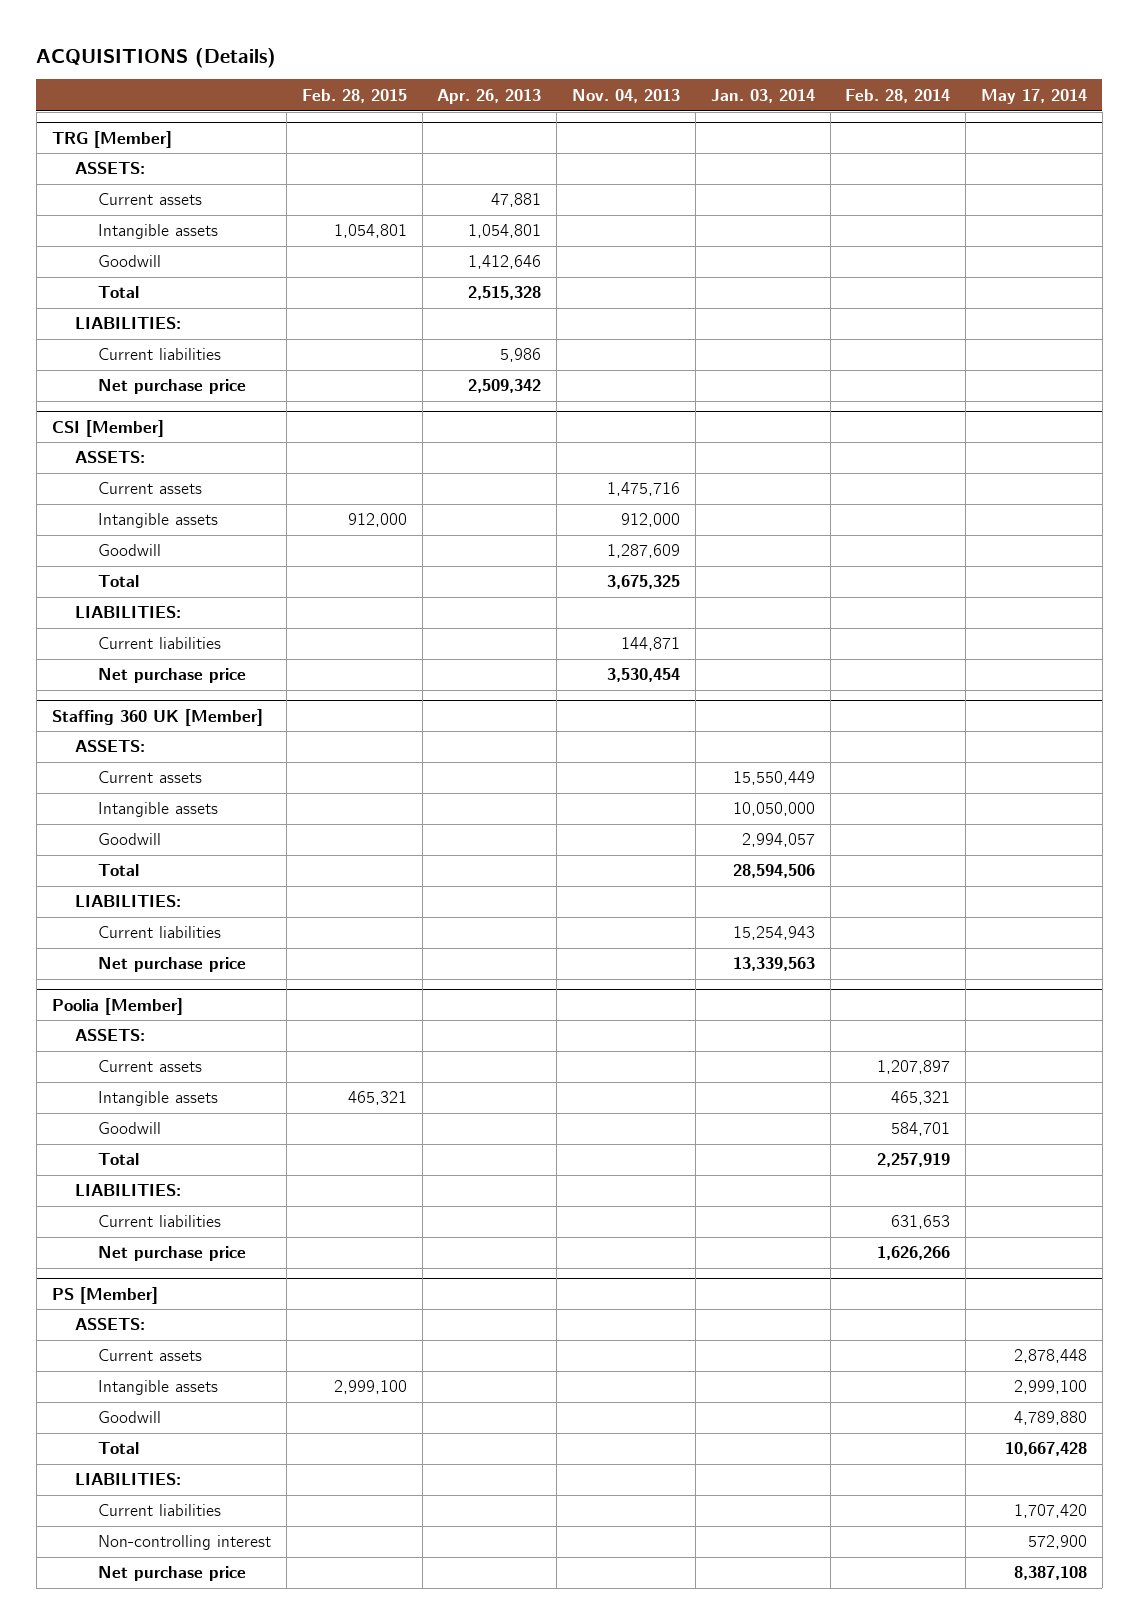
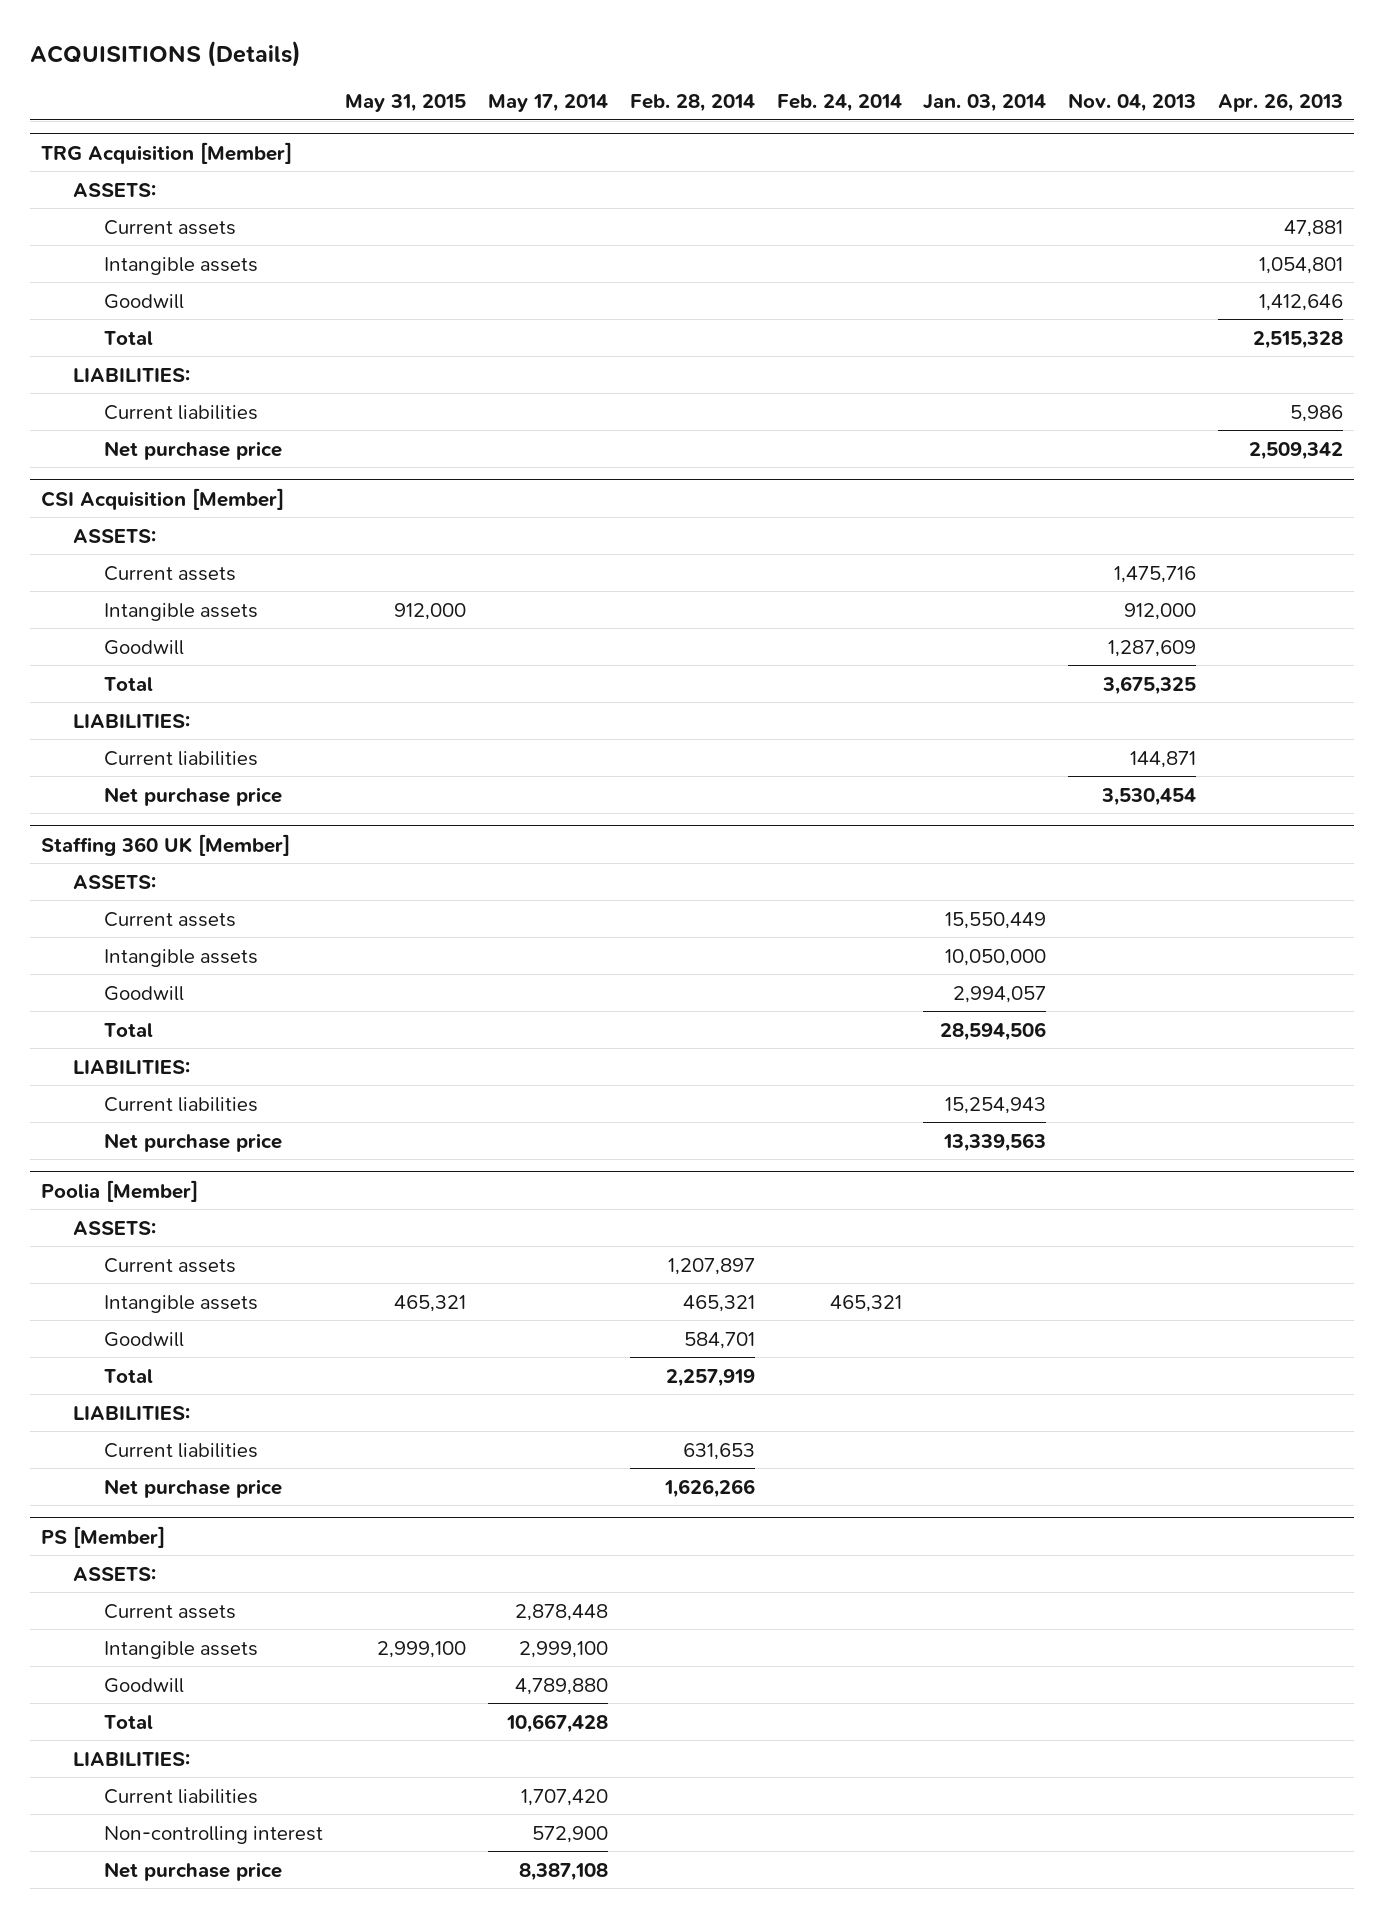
[301,88,407,103] Feb. 28, 2015 -> none
none -> [345,94,467,113] May 31, 2015
none -> [776,94,902,113] Feb. 24, 2014
[51,130,172,148] TRG [Member] -> [41,141,293,164] TRG Acquisition [Member]
[51,419,164,437] CSI [Member] -> [41,487,285,510] CSI Acquisition [Member]

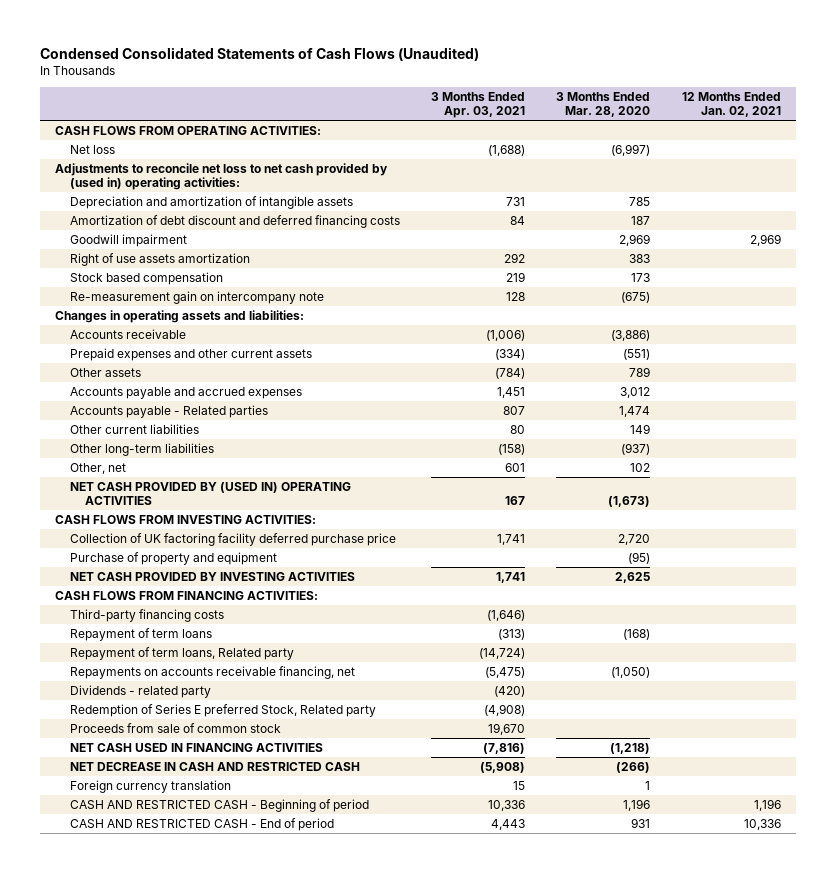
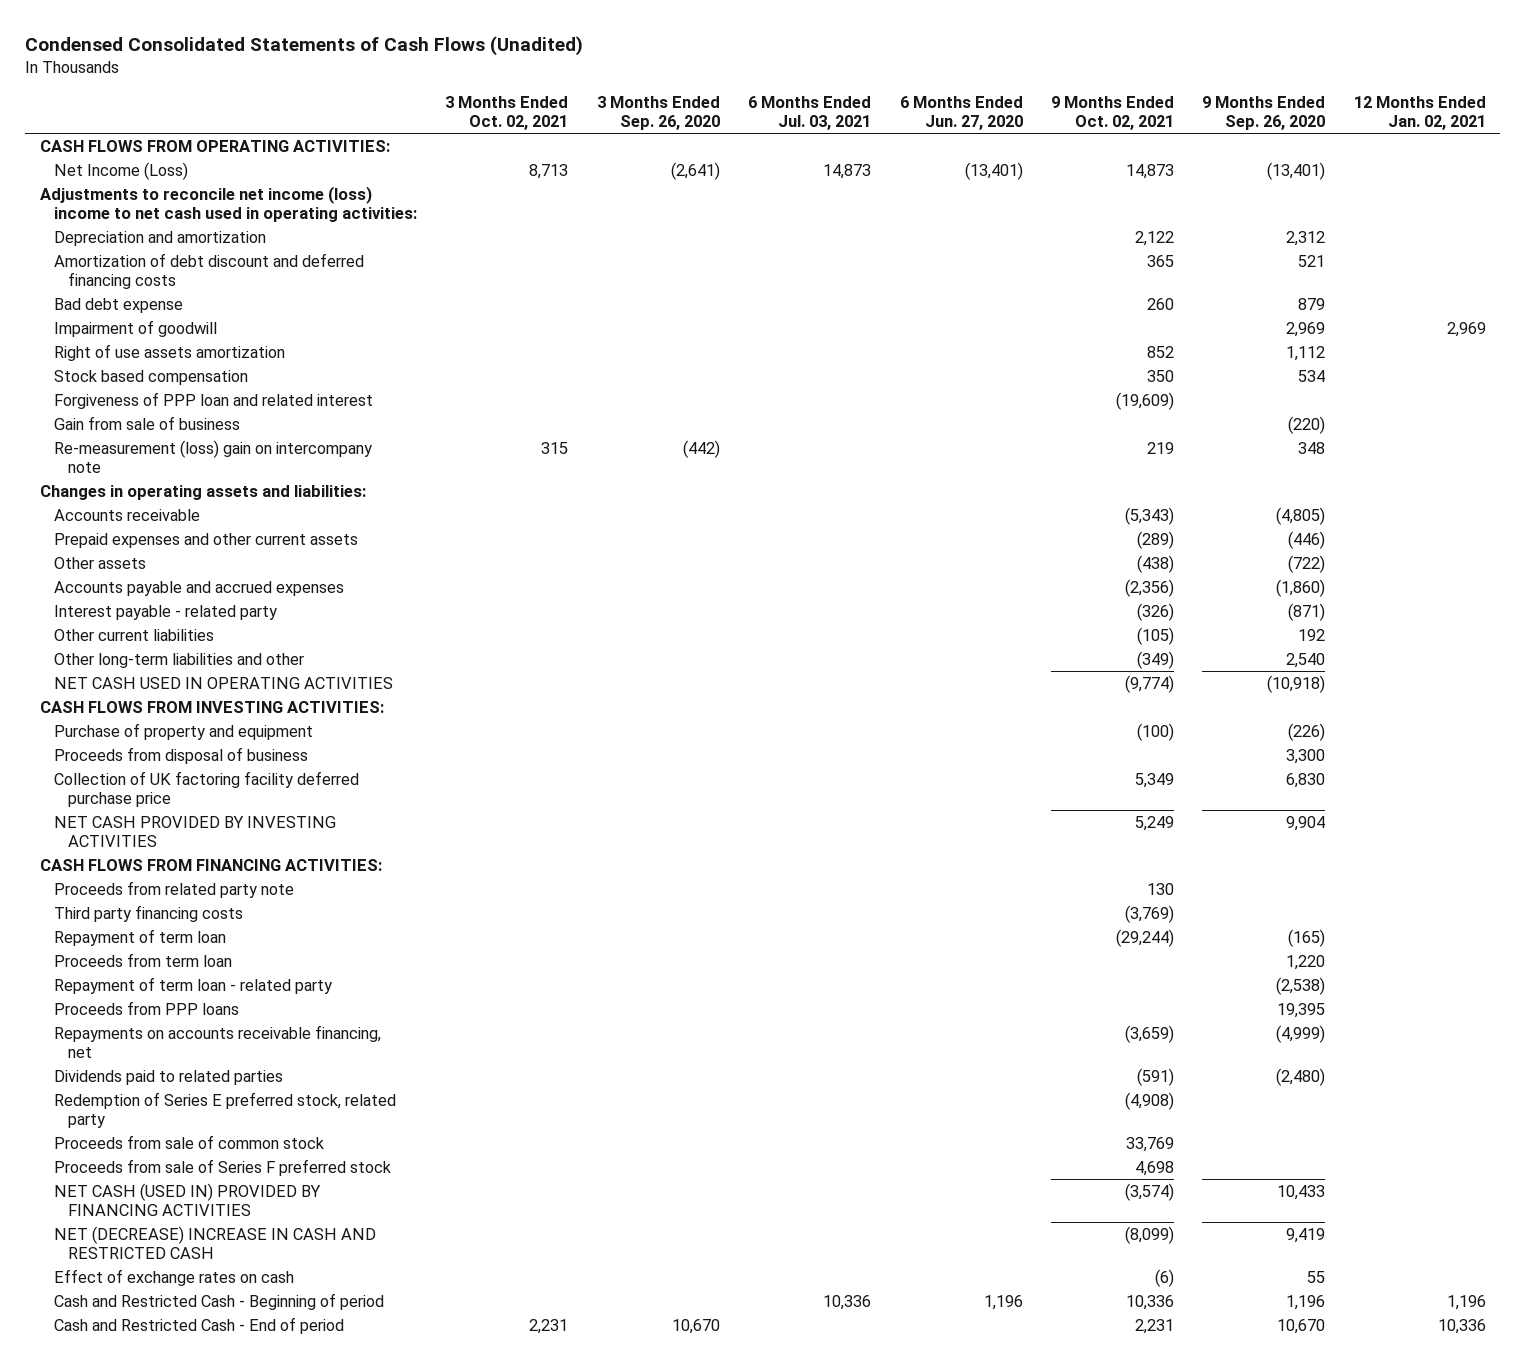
[39,46,479,61] Condensed Consolidated Statements of Cash Flows (Unaudited) -> [25,36,584,57] Condensed Consolidated Statements of Cash Flows (Unadited)
[431,92,526,119] 3 Months Ended Apr. 03, 2021 -> none
[556,92,651,118] 3 Months Ended Mar. 28, 2020 -> none
none -> [445,95,569,131] 3 Months Ended Oct. 02, 2021
none -> [596,95,720,131] 3 Months Ended Sep. 26, 2020
none -> [748,95,872,131] 6 Months Ended Jul. 03, 2021
none -> [899,95,1023,131] 6 Months Ended Jun. 27, 2020
none -> [1051,95,1175,131] 9 Months Ended Oct. 02, 2021
none -> [1202,95,1326,131] 9 Months Ended Sep. 26, 2020
[70,144,116,154] Net loss -> [54,161,189,180] Net Income (Loss)
[55,162,389,190] Adjustments to reconcile net loss to net cash provided by (used in) operating activities: -> [39,185,418,223] Adjustments to reconcile net income (loss) income to net cash used in operating activities:
[70,195,354,209] Depreciation and amortization of intangible assets -> [54,230,267,246] Depreciation and amortization
none -> [54,297,184,313] Bad debt expense
[70,233,188,247] Goodwill impairment -> [54,319,218,337] Impairment of goodwill
none -> [54,391,374,409] Forgiveness of PPP loan and related interest
none -> [54,415,241,430] Gain from sale of business
[70,290,325,304] Re-measurement gain on intercompany note -> [54,439,373,474] Re-measurement (loss) gain on intercompany note
[70,404,269,418] Accounts payable - Related parties -> none
none -> [54,604,278,620] Interest payable - related party
[70,462,127,474] Other, net -> none
[70,442,215,456] Other long-term liabilities -> [54,652,305,668] Other long-term liabilities and other
[70,481,352,505] NET CASH PROVIDED BY (USED IN) OPERATING ACTIVITIES -> [54,676,394,689] NET CASH USED IN OPERATING ACTIVITIES
none -> [54,746,309,764] Proceeds from disposal of business
[70,532,397,546] Collection of UK factoring facility deferred purchase price -> [54,770,360,808] Collection of UK factoring facility deferred purchase price
none -> [54,880,295,898] Proceeds from related party note
[70,608,225,622] Third-party financing costs -> [54,904,244,922] Third party financing costs
[70,627,213,641] Repayment of term loans -> [54,928,227,946] Repayment of term loan
none -> [54,952,233,967] Proceeds from term loan
[70,646,295,660] Repayment of term loans, Related party -> [54,976,333,994] Repayment of term loan - related party
none -> [54,1000,240,1015] Proceeds from PPP loans
[70,684,212,698] Dividends - related party -> [54,1069,284,1085] Dividends paid to related parties
[70,703,377,717] Redemption of Series E preferred Stock, Related party -> [54,1091,397,1129] Redemption of Series E preferred stock, related party
none -> [54,1158,392,1176] Proceeds from sale of Series F preferred stock
[70,742,324,752] NET CASH USED IN FINANCING ACTIVITIES -> [54,1182,322,1217] NET CASH (USED IN) PROVIDED BY FINANCING ACTIVITIES
[70,761,361,771] NET DECREASE IN CASH AND RESTRICTED CASH -> [54,1225,377,1260] NET (DECREASE) INCREASE IN CASH AND RESTRICTED CASH
[70,779,232,793] Foreign currency translation -> [54,1268,295,1286] Effect of exchange rates on cash
[70,798,370,812] CASH AND RESTRICTED CASH - Beginning of period -> [54,1292,385,1310] Cash and Restricted Cash - Beginning of period
[70,817,335,831] CASH AND RESTRICTED CASH - End of period -> [54,1316,345,1334] Cash and Restricted Cash - End of period

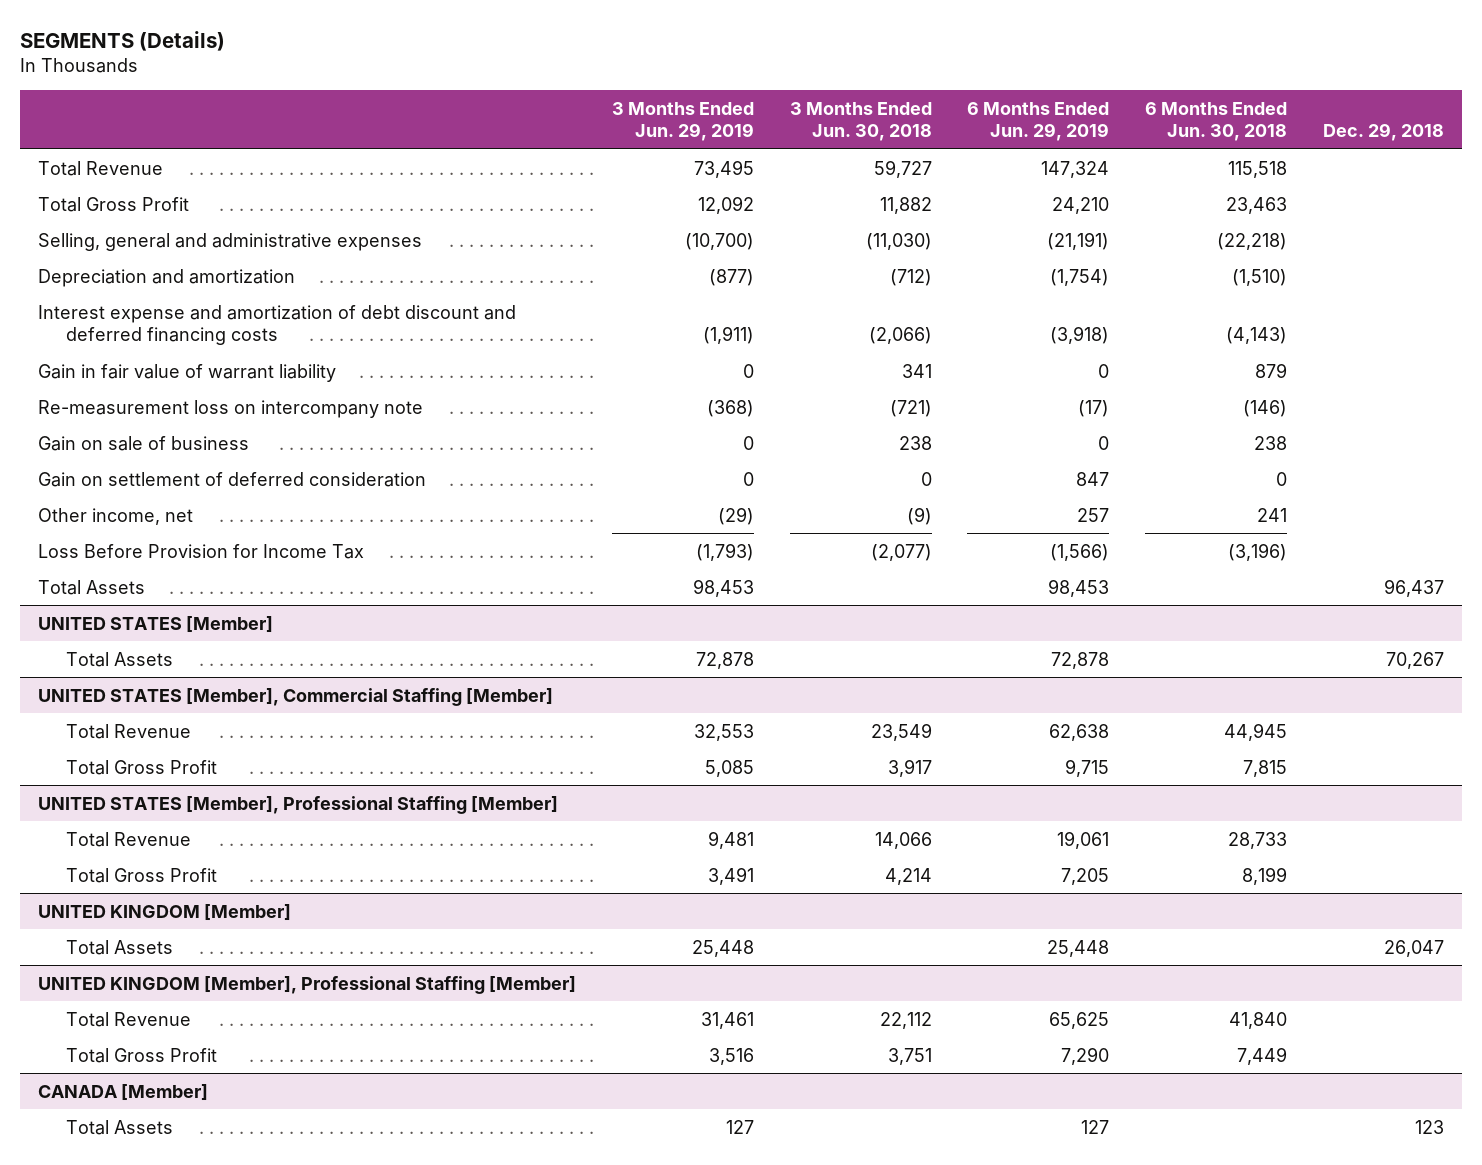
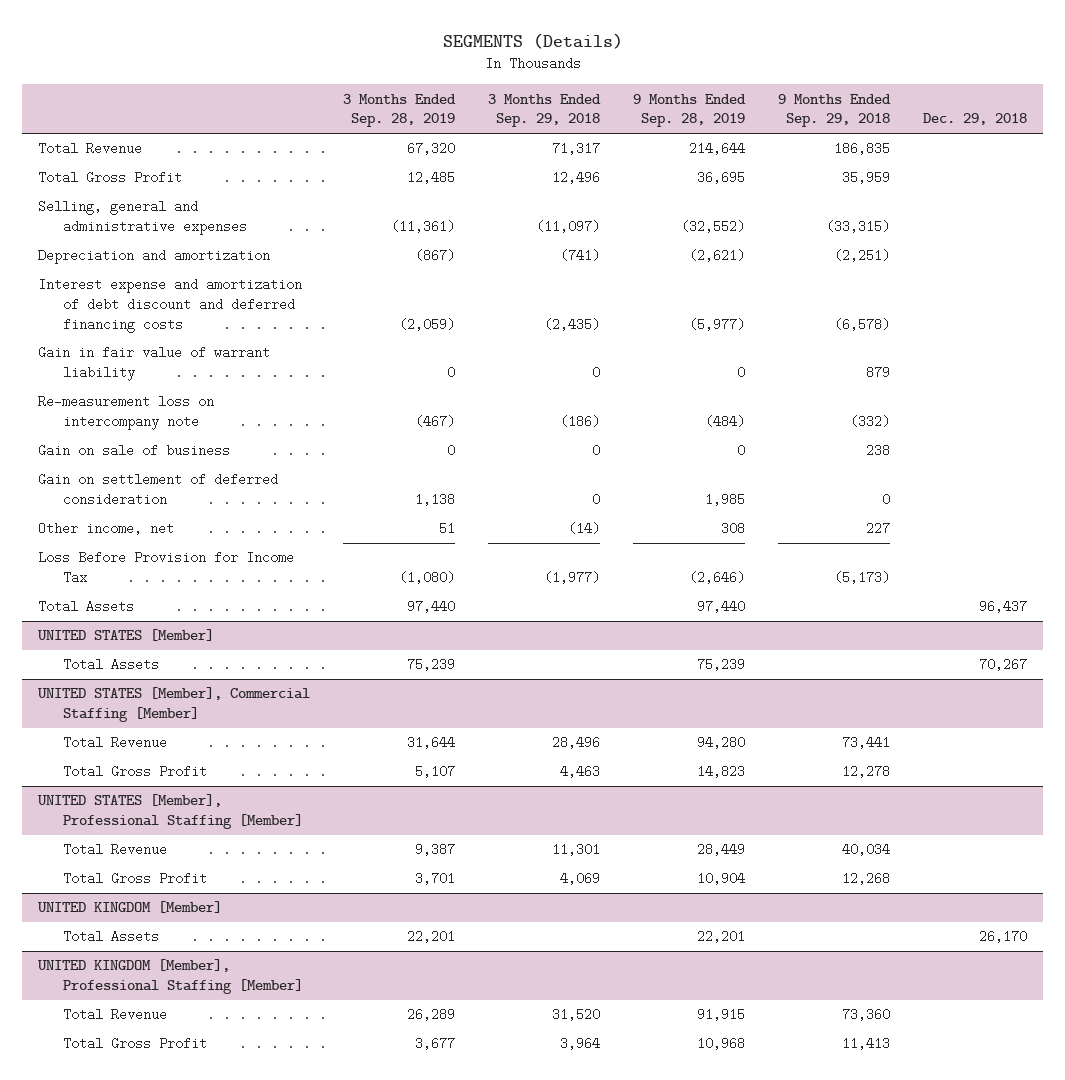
[612,101,755,142] 3 Months Ended Jun. 29, 2019 -> none
[789,101,932,142] 3 Months Ended Jun. 30, 2018 -> none
[967,101,1110,142] 6 Months Ended Jun. 29, 2019 -> none
[1145,101,1288,142] 6 Months Ended Jun. 30, 2018 -> none
none -> [343,93,457,128] 3 Months Ended Sep. 28, 2019
none -> [488,93,602,128] 3 Months Ended Sep. 29, 2018
none -> [633,93,747,128] 9 Months Ended Sep. 28, 2019
none -> [777,93,891,128] 9 Months Ended Sep. 29, 2018
[1383,939,1444,957] 26,047 -> [978,930,1027,944] 26,170
[38,1083,209,1101] CANADA [Member] -> none
[66,1119,174,1135] Total Assets -> none

